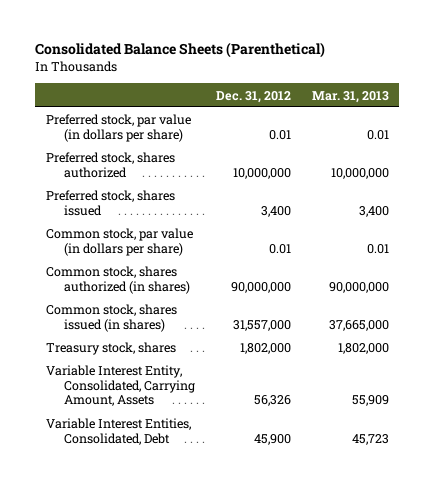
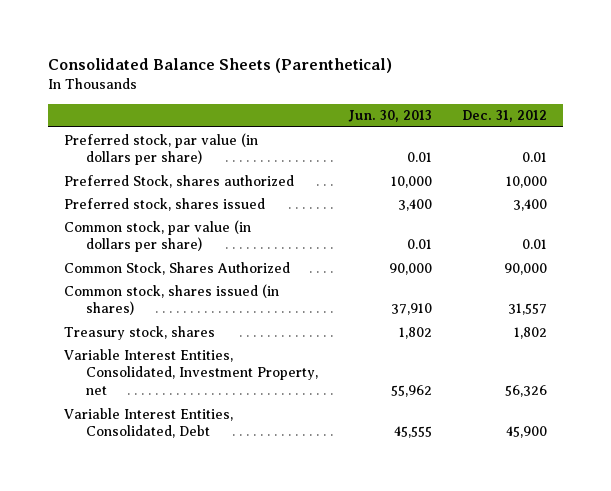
[311,90,389,103] Mar. 31, 2013 -> none
none -> [347,110,432,123] Jun. 30, 2013
[45,152,175,178] Preferred stock, shares authorized -> [63,174,294,188] Preferred Stock, shares authorized
[232,167,291,179] 10,000,000 -> [506,175,548,188] 10,000
[45,266,190,294] Common stock, shares authorized (in shares) -> [63,261,290,275] Common Stock, Shares Authorized
[230,281,291,293] 90,000,000 -> [504,262,548,275] 90,000
[232,319,291,331] 31,557,000 -> [508,303,548,316] 31,557
[239,343,291,355] 1,802,000 -> [514,326,548,339] 1,802
[45,365,195,407] Variable Interest Entity, Consolidated, Carrying Amount, Assets -> [63,348,319,396] Variable Interest Entities, Consolidated, Investment Property, net

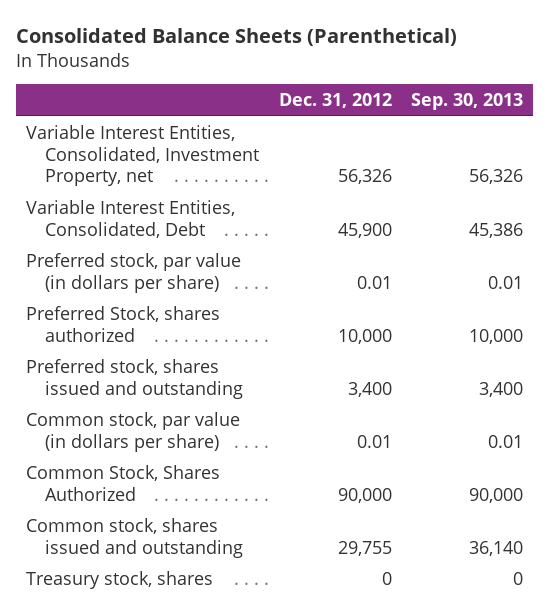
[347,110,432,123] Jun. 30, 2013 -> none
none -> [411,93,524,111] Sep. 30, 2013
[63,348,319,396] Variable Interest Entities, Consolidated, Investment Property, net -> [26,124,260,187] Variable Interest Entities, Consolidated, Investment Property, net
[63,407,233,439] Variable Interest Entities, Consolidated, Debt -> [26,199,236,238] Variable Interest Entities, Consolidated, Debt
[63,197,265,211] Preferred stock, shares issued -> [26,358,244,399] Preferred stock, shares issued and outstanding
[63,283,279,316] Common stock, shares issued (in shares) -> [26,517,244,558] Common stock, shares issued and outstanding
[508,303,548,316] 31,557 -> [337,540,392,556] 29,755
[514,326,548,339] 1,802 -> [381,571,392,585] 0

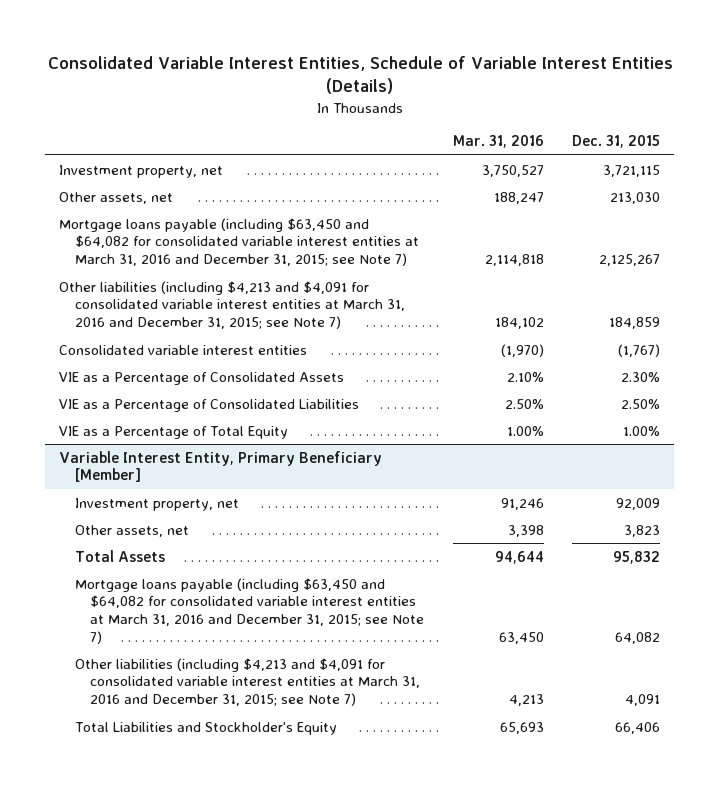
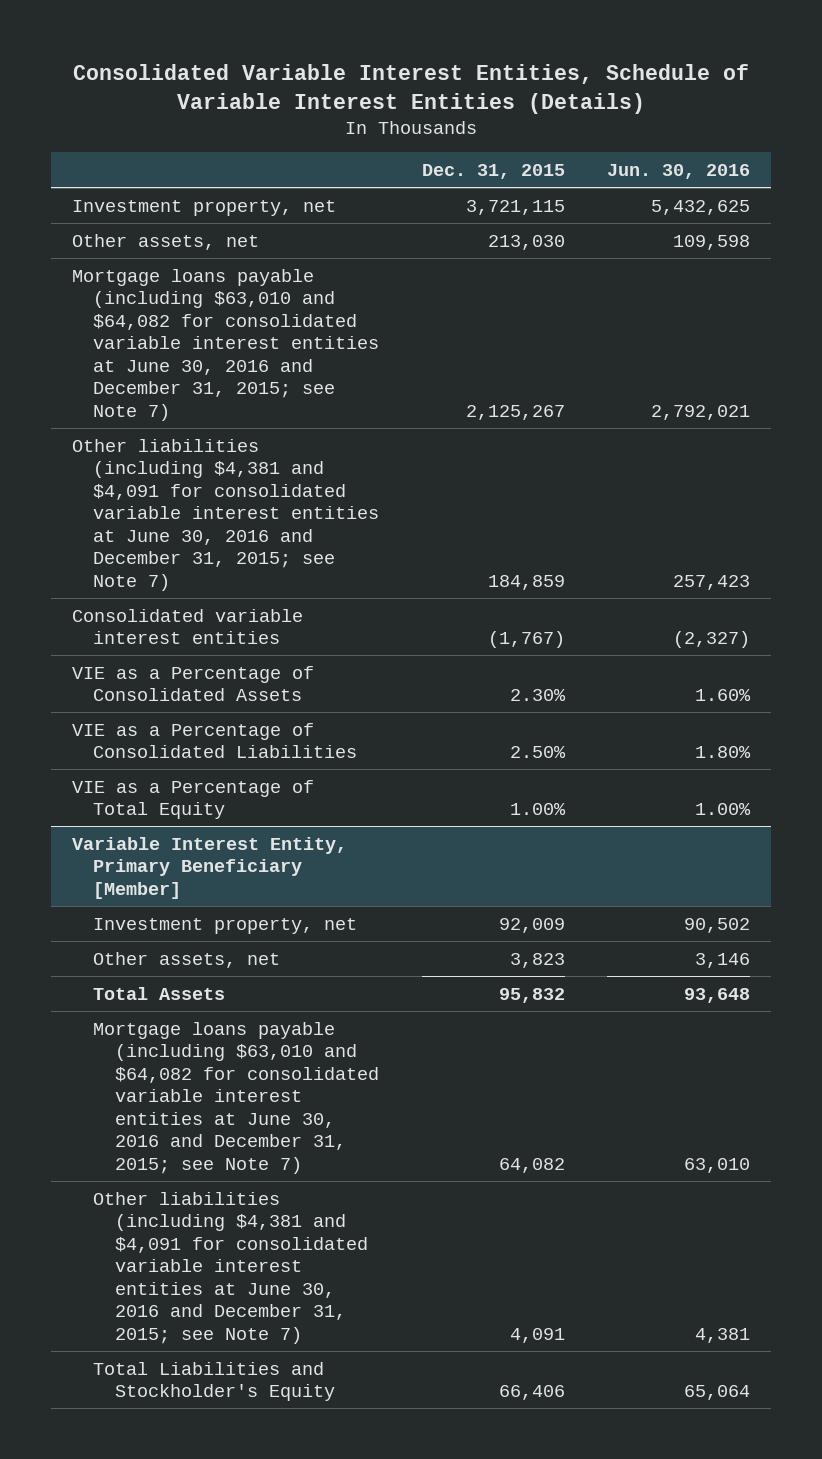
[452,135,544,149] Mar. 31, 2016 -> none
none -> [606,163,750,179] Jun. 30, 2016
[59,217,419,267] Mortgage loans payable (including $63,450 and $64,082 for consolidated variable interest entities at March 31, 2016 and December 31, 2015; see Note 7) -> [71,268,380,421] Mortgage loans payable (including $63,010 and $64,082 for consolidated variable interest entities at June 30, 2016 and December 31, 2015; see Note 7)
[59,280,405,330] Other liabilities (including $4,213 and $4,091 for consolidated variable interest entities at March 31, 2016 and December 31, 2015; see Note 7) -> [71,438,380,591] Other liabilities (including $4,381 and $4,091 for consolidated variable interest entities at June 30, 2016 and December 31, 2015; see Note 7)
[74,577,425,645] Mortgage loans payable (including $63,450 and $64,082 for consolidated variable interest entities at March 31, 2016 and December 31, 2015; see Note 7) -> [93,1021,380,1174] Mortgage loans payable (including $63,010 and $64,082 for consolidated variable interest entities at June 30, 2016 and December 31, 2015; see Note 7)
[74,657,421,707] Other liabilities (including $4,213 and $4,091 for consolidated variable interest entities at March 31, 2016 and December 31, 2015; see Note 7) -> [93,1191,369,1344] Other liabilities (including $4,381 and $4,091 for consolidated variable interest entities at June 30, 2016 and December 31, 2015; see Note 7)

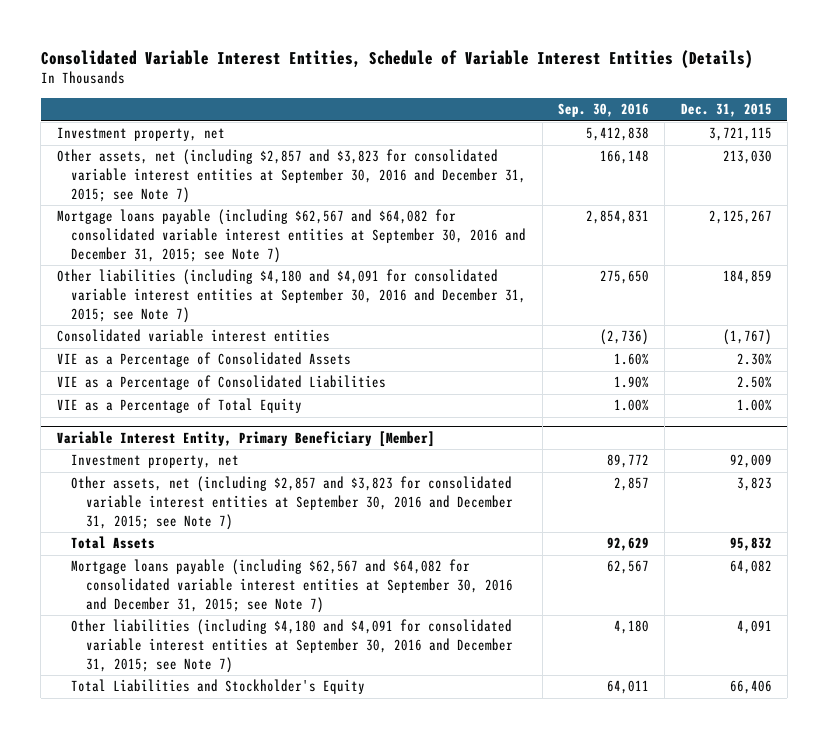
[606,163,750,179] Jun. 30, 2016 -> none
none -> [557,103,649,118] Sep. 30, 2016
[71,233,259,250] Other assets, net -> [56,149,527,203] Other assets, net (including $2,857 and $3,823 for consolidated variable interest entities at September 30, 2016 and December 31, 2015; see Note 7)
[71,268,380,421] Mortgage loans payable (including $63,010 and $64,082 for consolidated variable interest entities at June 30, 2016 and December 31, 2015; see Note 7) -> [56,209,527,263] Mortgage loans payable (including $62,567 and $64,082 for consolidated variable interest entities at September 30, 2016 and December 31, 2015; see Note 7)
[71,438,380,591] Other liabilities (including $4,381 and $4,091 for consolidated variable interest entities at June 30, 2016 and December 31, 2015; see Note 7) -> [56,269,527,323] Other liabilities (including $4,180 and $4,091 for consolidated variable interest entities at September 30, 2016 and December 31, 2015; see Note 7)
[93,951,281,968] Other assets, net -> [71,476,513,530] Other assets, net (including $2,857 and $3,823 for consolidated variable interest entities at September 30, 2016 and December 31, 2015; see Note 7)
[93,1021,380,1174] Mortgage loans payable (including $63,010 and $64,082 for consolidated variable interest entities at June 30, 2016 and December 31, 2015; see Note 7) -> [71,559,513,613] Mortgage loans payable (including $62,567 and $64,082 for consolidated variable interest entities at September 30, 2016 and December 31, 2015; see Note 7)
[93,1191,369,1344] Other liabilities (including $4,381 and $4,091 for consolidated variable interest entities at June 30, 2016 and December 31, 2015; see Note 7) -> [71,619,513,673] Other liabilities (including $4,180 and $4,091 for consolidated variable interest entities at September 30, 2016 and December 31, 2015; see Note 7)

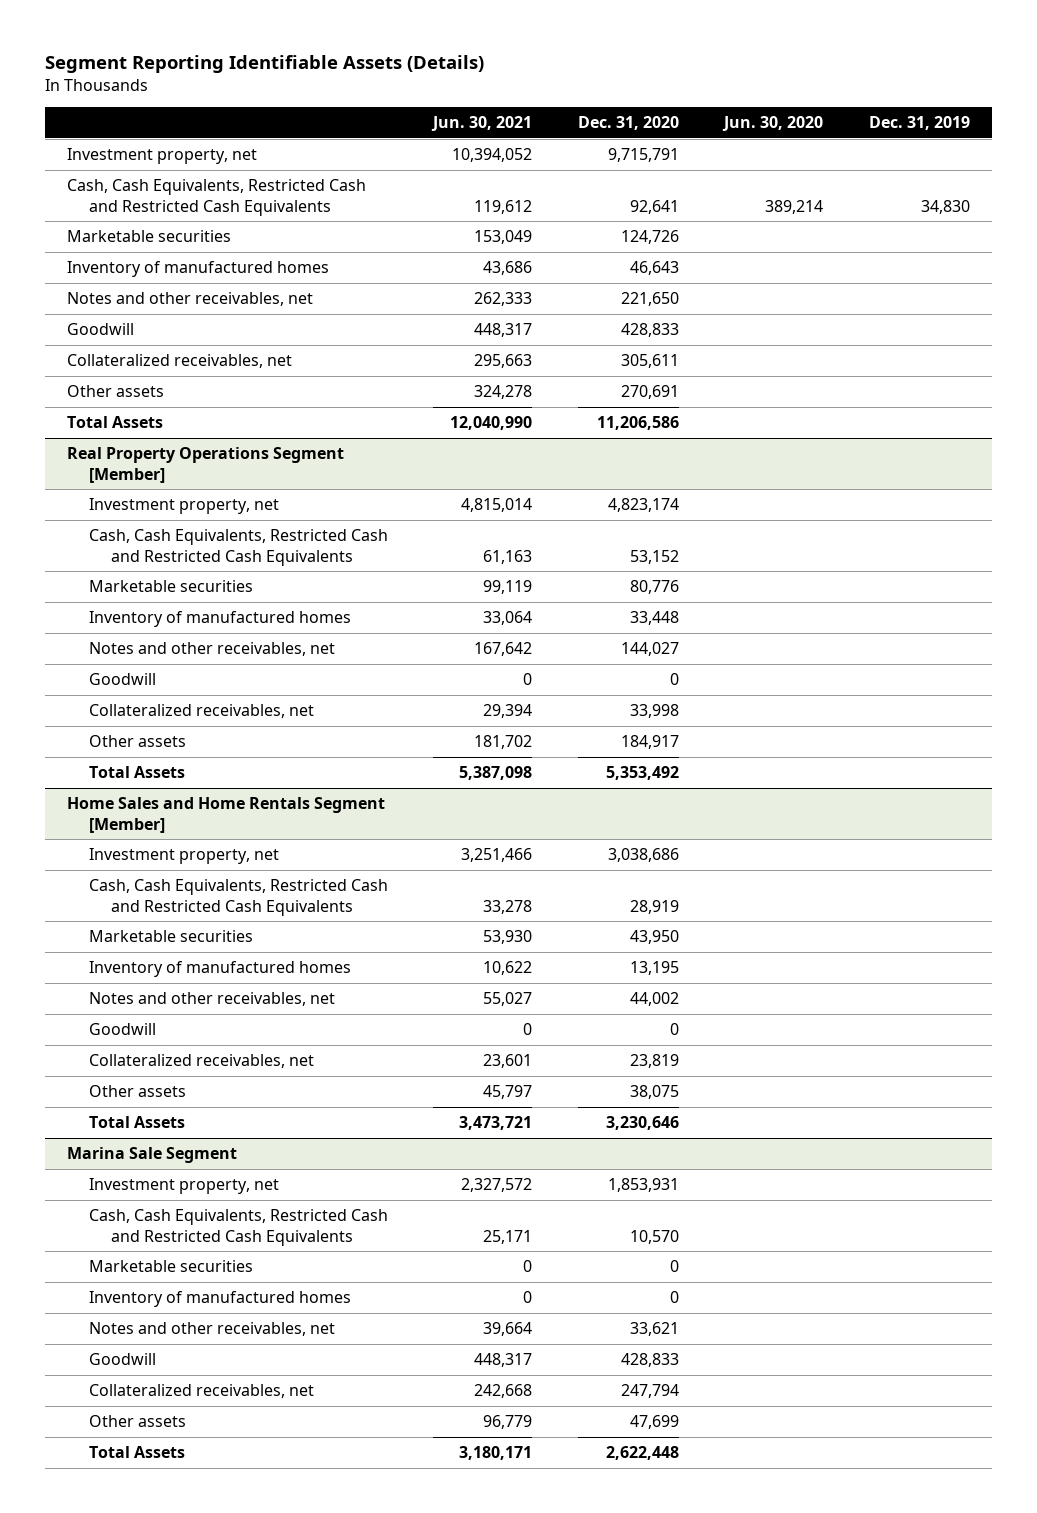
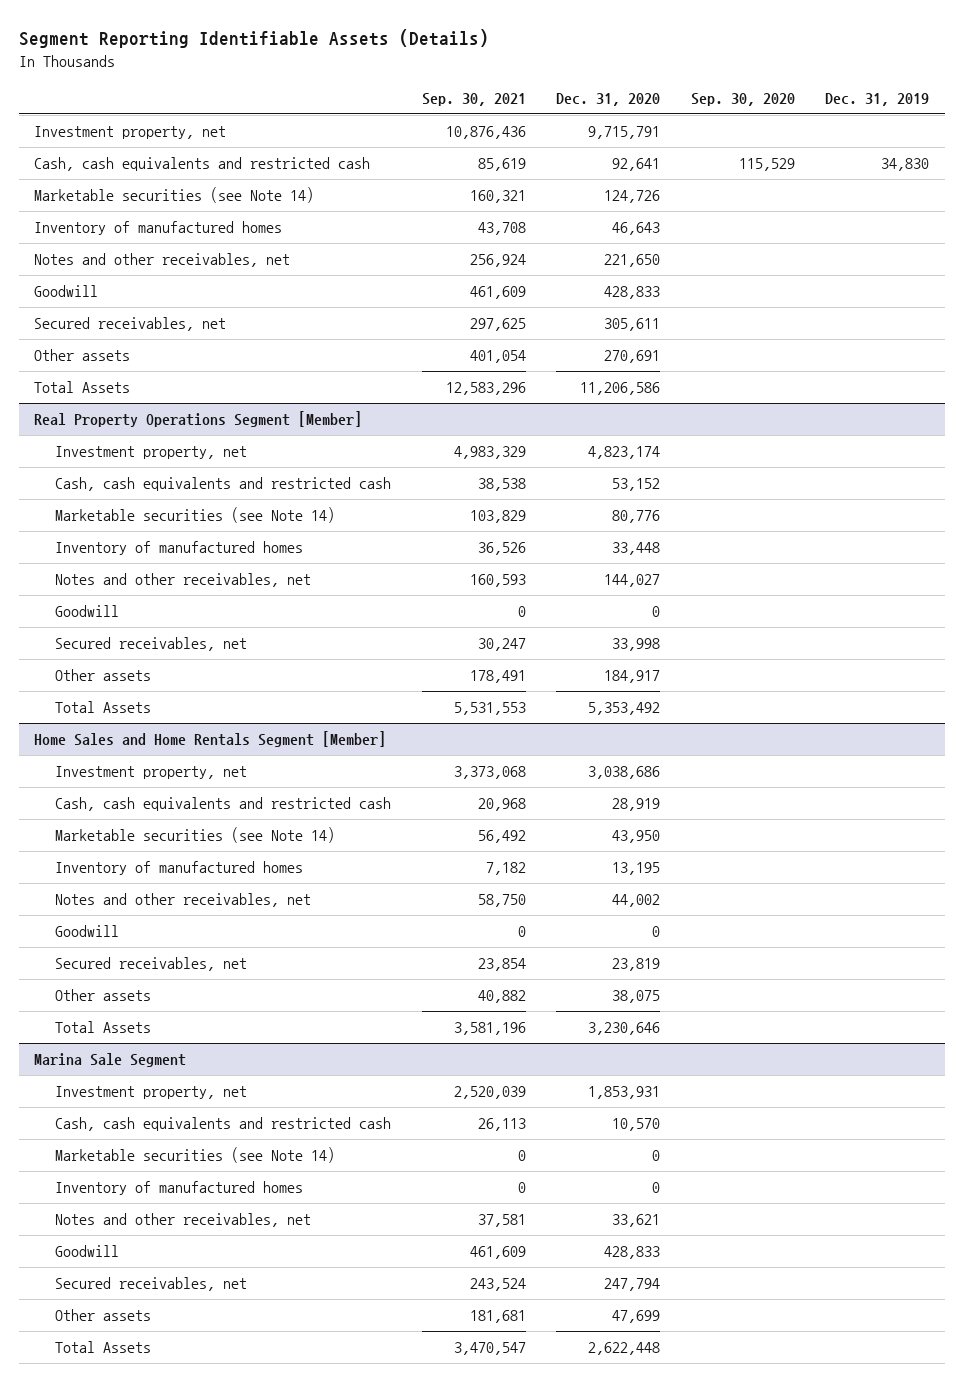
[431,116,533,132] Jun. 30, 2021 -> none
[722,116,824,132] Jun. 30, 2020 -> none
none -> [421,93,526,107] Sep. 30, 2021
none -> [690,93,795,107] Sep. 30, 2020
[67,179,367,216] Cash, Cash Equivalents, Restricted Cash and Restricted Cash Equivalents -> [34,156,371,171] Cash, cash equivalents and restricted cash
[67,230,232,243] Marketable securities -> [34,186,315,203] Marketable securities (see Note 14)
[67,354,293,369] Collateralized receivables, net -> [34,316,227,331] Secured receivables, net
[88,529,388,566] Cash, Cash Equivalents, Restricted Cash and Restricted Cash Equivalents -> [55,476,392,491] Cash, cash equivalents and restricted cash
[88,580,253,593] Marketable securities -> [55,506,336,523] Marketable securities (see Note 14)
[88,704,314,719] Collateralized receivables, net -> [55,636,248,651] Secured receivables, net
[88,879,388,916] Cash, Cash Equivalents, Restricted Cash and Restricted Cash Equivalents -> [55,796,392,811] Cash, cash equivalents and restricted cash
[88,930,253,943] Marketable securities -> [55,826,336,843] Marketable securities (see Note 14)
[88,1054,314,1069] Collateralized receivables, net -> [55,956,248,971] Secured receivables, net
[88,1209,388,1246] Cash, Cash Equivalents, Restricted Cash and Restricted Cash Equivalents -> [55,1116,392,1131] Cash, cash equivalents and restricted cash
[88,1260,253,1273] Marketable securities -> [55,1146,336,1163] Marketable securities (see Note 14)
[88,1384,314,1399] Collateralized receivables, net -> [55,1276,248,1291] Secured receivables, net

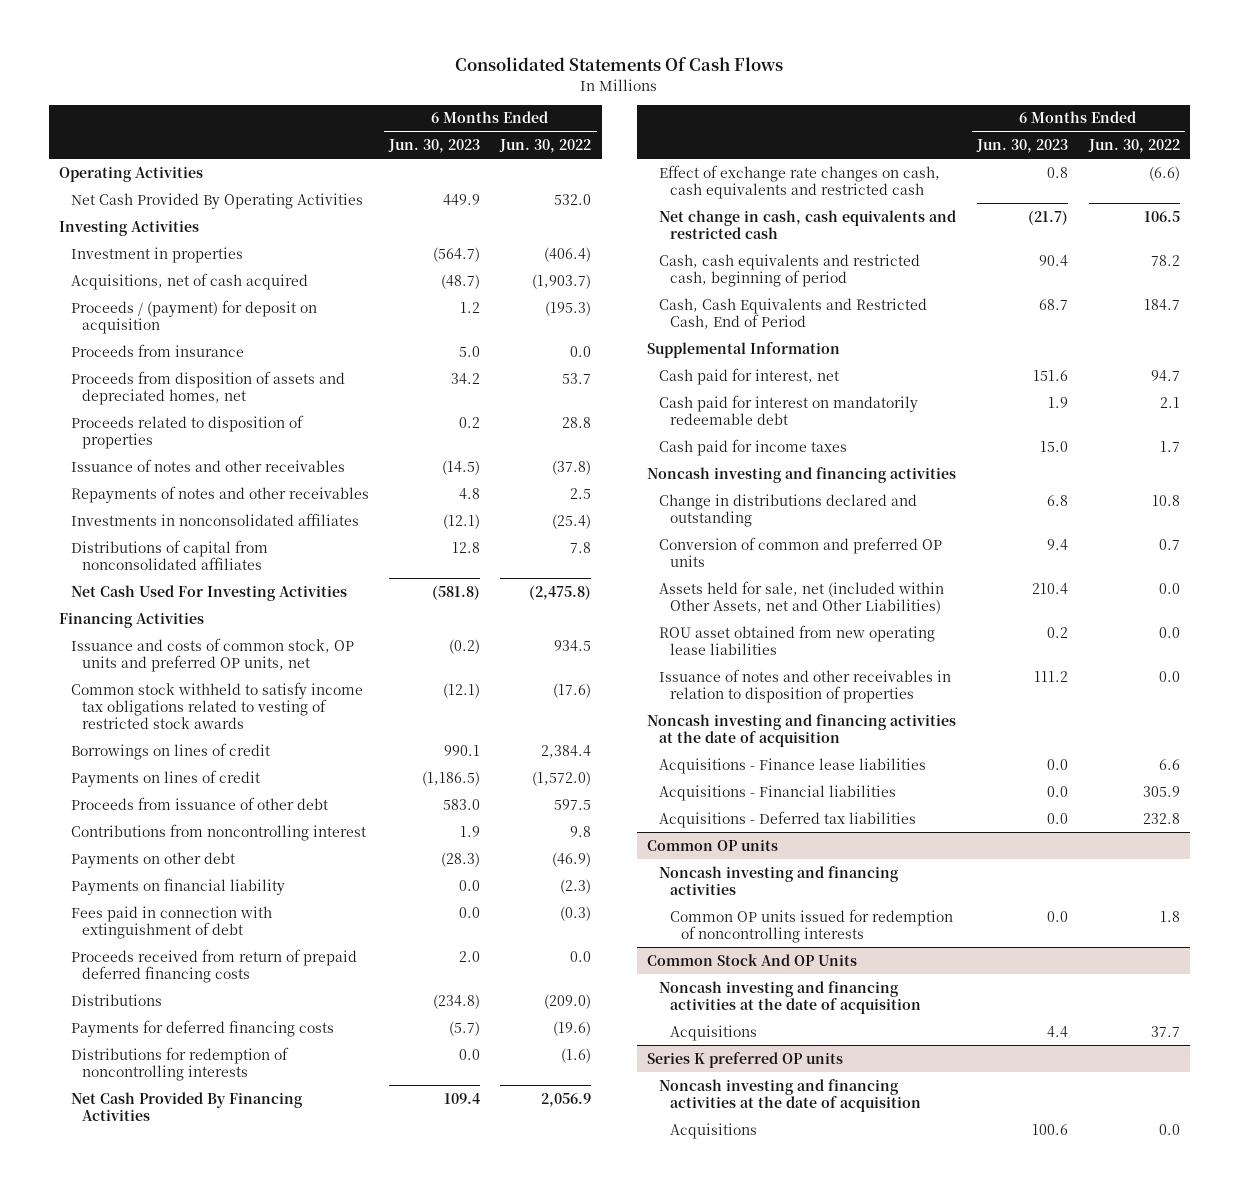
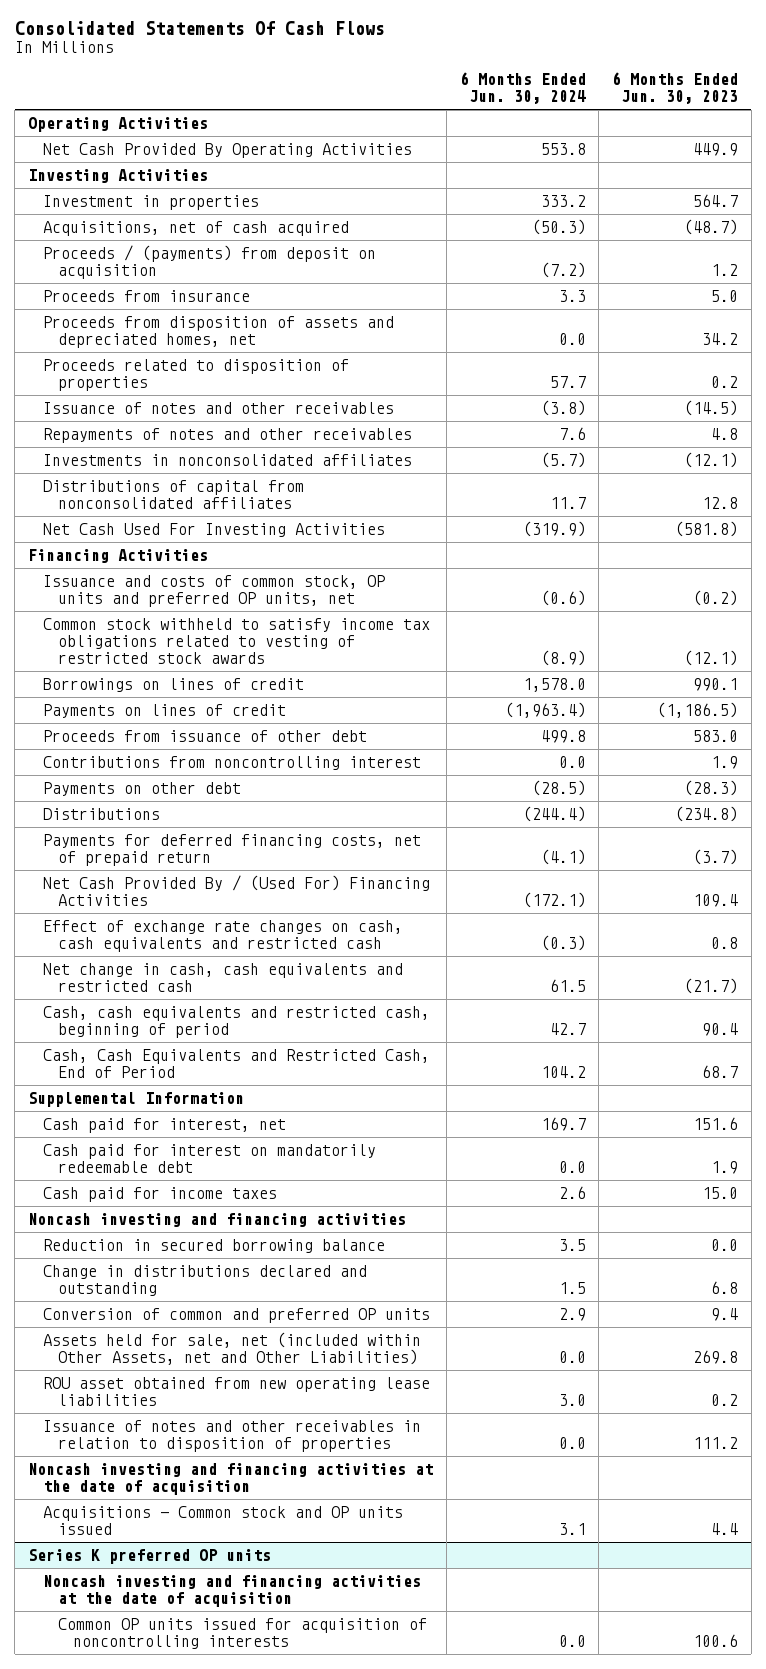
[499,138,592,153] Jun. 30, 2022 -> none
none -> [459,72,586,105] 6 Months Ended Jun. 30, 2024
[433,246,481,262] (564.7) -> [693,193,739,207] 564.7
[70,299,317,334] Proceeds / (payment) for deposit on acquisition -> [43,244,377,279] Proceeds / (payments) from deposit on acquisition
[70,877,285,895] Payments on financial liability -> none
[70,905,272,939] Fees paid in connection with extinguishment of debt -> none
[70,948,357,983] Proceeds received from return of prepaid deferred financing costs -> none
[70,1046,289,1081] Distributions for redemption of noncontrolling interests -> none
[70,1019,334,1037] Payments for deferred financing costs -> [43,833,422,866] Payments for deferred financing costs, net of prepaid return
[449,1020,481,1036] (5.7) -> [693,848,739,865] (3.7)
[70,1091,303,1121] Net Cash Provided By Financing Activities -> [43,874,431,906] Net Cash Provided By / (Used For) Financing Activities
none -> [43,1238,386,1253] Reduction in secured borrowing balance
[1032,582,1069,594] 210.4 -> [693,1349,739,1364] 269.8
[658,757,926,774] Acquisitions - Finance lease liabilities -> none
[658,784,896,801] Acquisitions - Financial liabilities -> none
[658,810,916,828] Acquisitions - Deferred tax liabilities -> none
[647,838,779,851] Common OP units -> none
[658,865,899,895] Noncash investing and financing activities -> none
[669,908,953,943] Common OP units issued for redemption of noncontrolling interests -> none
[647,953,858,966] Common Stock And OP Units -> none
[658,980,921,1014] Noncash investing and financing activities at the date of acquisition -> none
[669,1024,757,1041] Acquisitions -> none
none -> [43,1505,404,1535] Acquisitions - Common stock and OP units issued
[669,1122,757,1139] Acquisitions -> none
none -> [58,1617,428,1649] Common OP units issued for acquisition of noncontrolling interests

